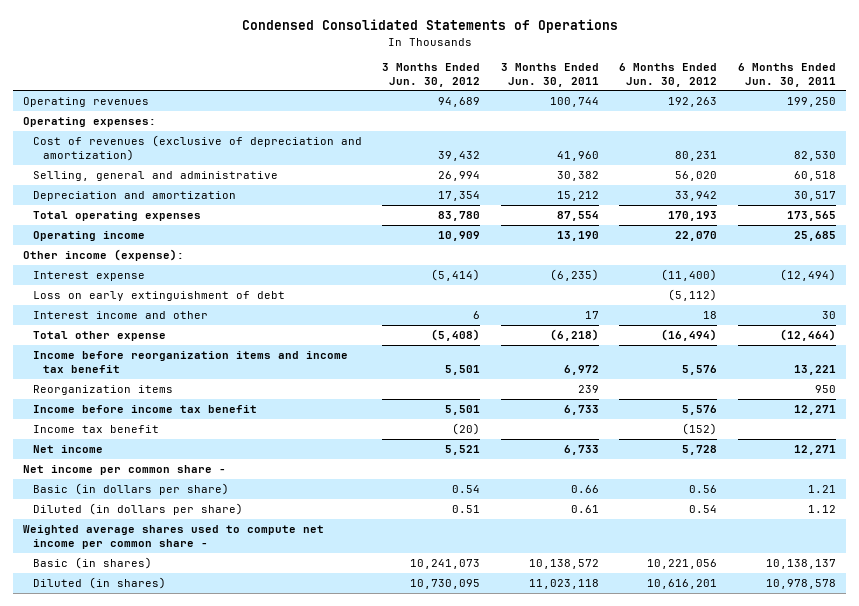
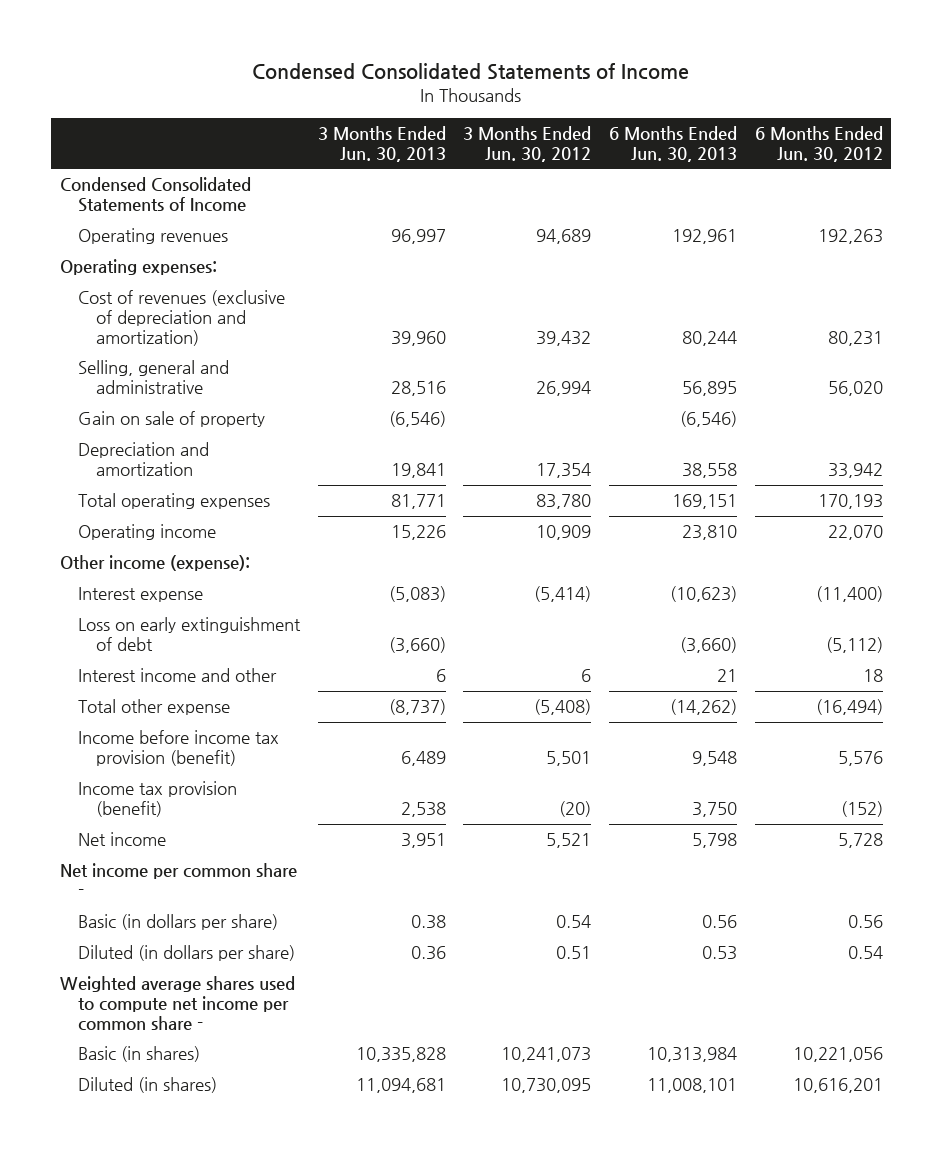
[241,19,618,34] Condensed Consolidated Statements of Operations -> [252,62,690,80] Condensed Consolidated Statements of Income
[500,62,599,87] 3 Months Ended Jun. 30, 2011 -> none
[737,62,836,87] 6 Months Ended Jun. 30, 2011 -> none
none -> [317,126,446,162] 3 Months Ended Jun. 30, 2013
none -> [608,126,737,162] 6 Months Ended Jun. 30, 2013
none -> [60,177,252,213] Condensed Consolidated Statements of Income
none -> [77,411,265,428] Gain on sale of property
[32,351,348,373] Income before reorganization items and income tax benefit -> none
[32,385,173,396] Reorganization items -> none
[32,405,257,414] Income before income tax benefit -> [77,730,279,767] Income before income tax provision (benefit)
[32,425,159,434] Income tax benefit -> [77,781,237,818] Income tax provision (benefit)

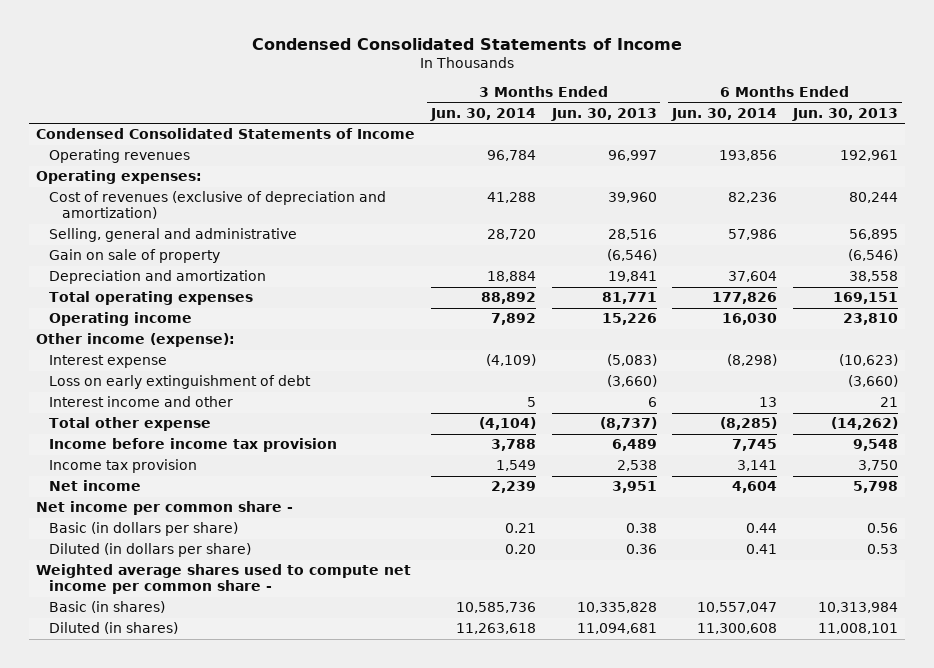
[463,126,592,162] 3 Months Ended Jun. 30, 2012 -> none
[754,126,883,162] 6 Months Ended Jun. 30, 2012 -> none
none -> [429,107,536,121] Jun. 30, 2014
none -> [671,107,778,121] Jun. 30, 2014
[77,730,279,767] Income before income tax provision (benefit) -> [49,438,338,453] Income before income tax provision
[77,781,237,818] Income tax provision (benefit) -> [49,459,198,474] Income tax provision

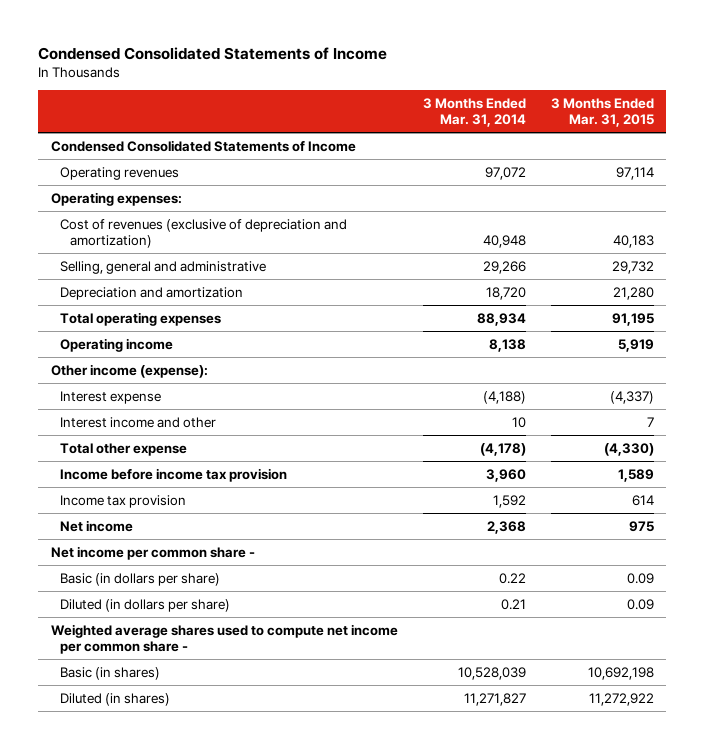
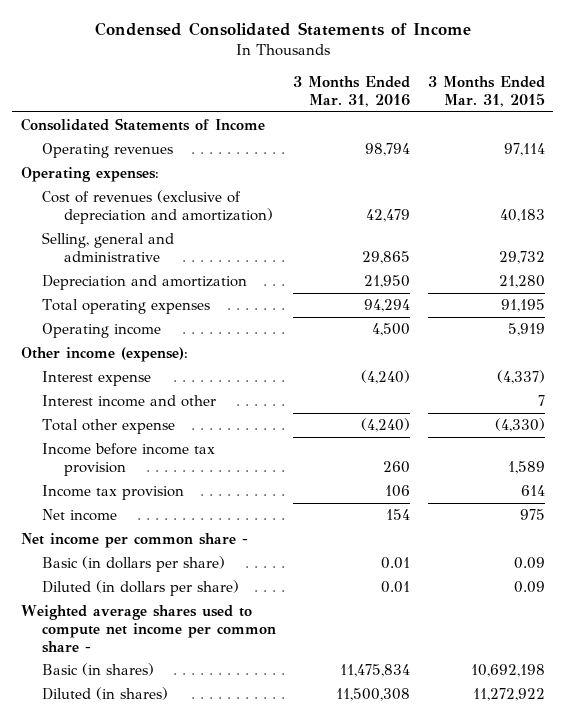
[422,97,526,128] 3 Months Ended Mar. 31, 2014 -> none
none -> [293,76,411,108] 3 Months Ended Mar. 31, 2016
[50,139,356,152] Condensed Consolidated Statements of Income -> [20,117,265,131] Consolidated Statements of Income

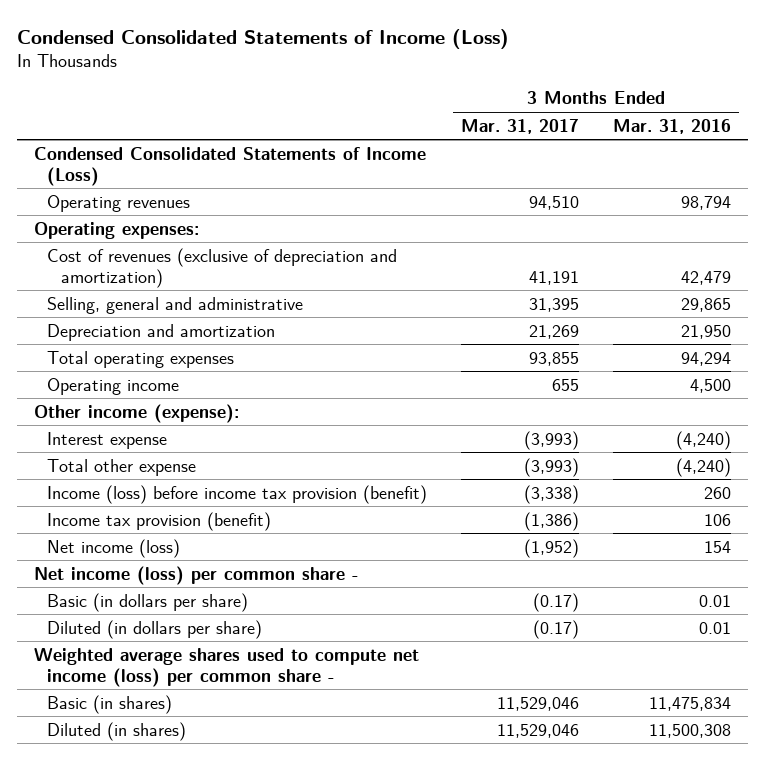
[94,22,471,37] Condensed Consolidated Statements of Income -> [16,28,509,49] Condensed Consolidated Statements of Income (Loss)
[427,76,545,108] 3 Months Ended Mar. 31, 2015 -> none
none -> [461,118,580,134] Mar. 31, 2017
[20,117,265,131] Consolidated Statements of Income -> [33,146,426,186] Condensed Consolidated Statements of Income (Loss)
[42,394,217,407] Interest income and other -> none
[42,442,216,476] Income before income tax provision -> [47,484,428,504] Income (loss) before income tax provision (benefit)
[42,484,185,500] Income tax provision -> [47,511,272,531] Income tax provision (benefit)
[42,508,118,521] Net income -> [47,538,181,558] Net income (loss)
[20,532,248,548] Net income per common share - -> [33,565,359,585] Net income (loss) per common share -
[20,604,277,653] Weighted average shares used to compute net income per common share - -> [33,647,419,687] Weighted average shares used to compute net income (loss) per common share -

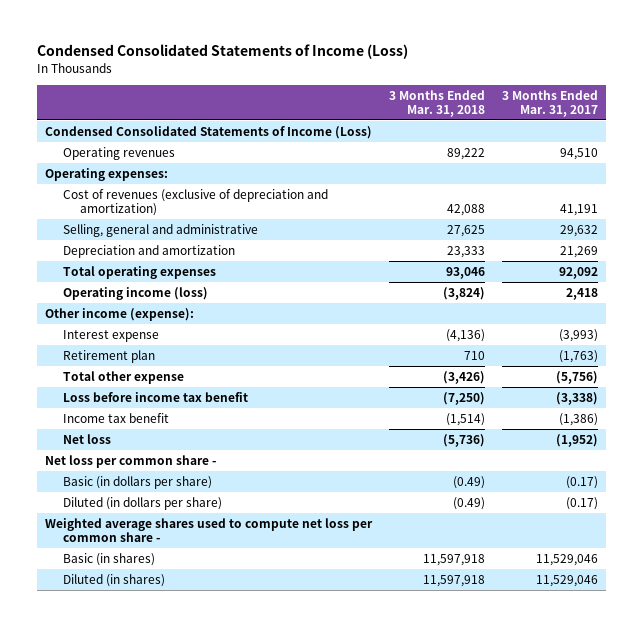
[613,118,732,134] Mar. 31, 2016 -> none
none -> [389,89,486,118] 3 Months Ended Mar. 31, 2018
[529,297,580,312] 31,395 -> [559,224,598,237] 29,632
[529,351,580,366] 93,855 -> [558,266,598,279] 92,092
[47,377,180,395] Operating income -> [62,286,208,300] Operating income (loss)
[552,378,580,391] 655 -> [565,287,598,300] 2,418
none -> [62,349,155,363] Retirement plan
[524,457,580,477] (3,993) -> [555,370,598,384] (5,756)
[47,484,428,504] Income (loss) before income tax provision (benefit) -> [62,391,248,402] Loss before income tax benefit
[47,511,272,531] Income tax provision (benefit) -> [62,412,169,423] Income tax benefit
[47,538,181,558] Net income (loss) -> [62,433,111,444] Net loss
[33,565,359,585] Net income (loss) per common share - -> [45,454,217,468] Net loss per common share -
[33,647,419,687] Weighted average shares used to compute net income (loss) per common share - -> [45,517,374,543] Weighted average shares used to compute net loss per common share -

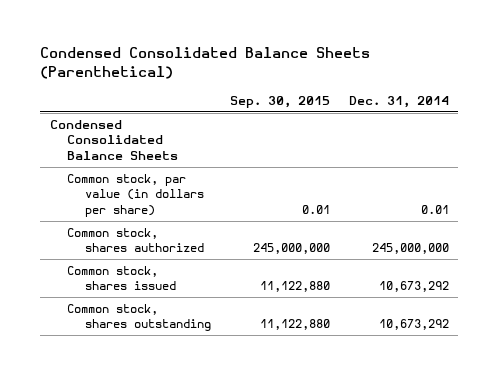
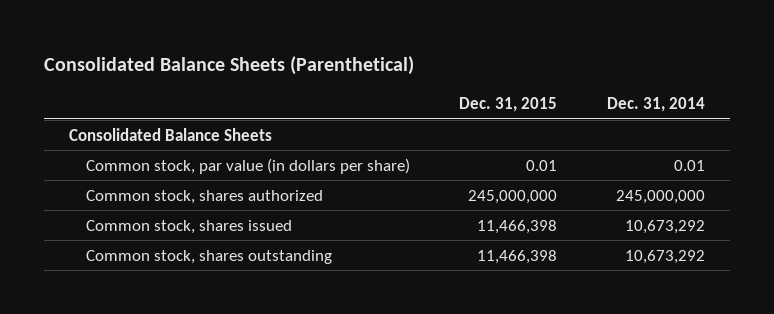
[40,47,371,79] Condensed Consolidated Balance Sheets (Parenthetical) -> [44,55,415,75] Consolidated Balance Sheets (Parenthetical)
[229,95,330,108] Sep. 30, 2015 -> none
none -> [459,96,558,112] Dec. 31, 2015
[49,120,179,160] Condensed Consolidated Balance Sheets -> [69,127,273,141] Consolidated Balance Sheets

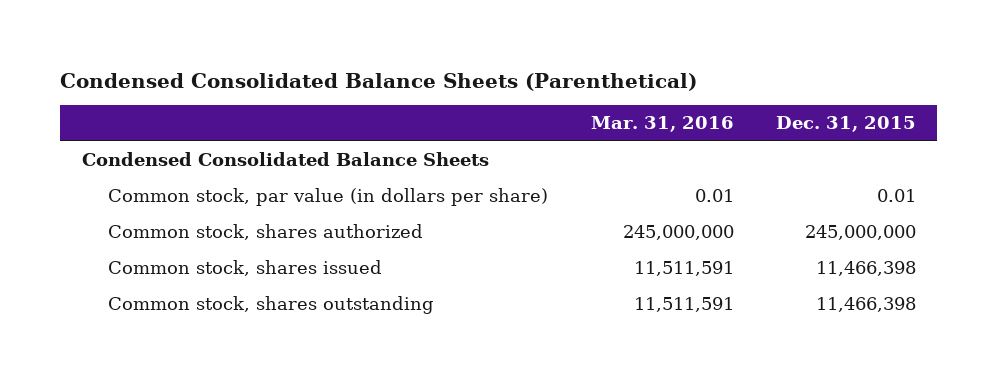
[44,55,415,75] Consolidated Balance Sheets (Parenthetical) -> [60,72,698,91] Condensed Consolidated Balance Sheets (Parenthetical)
[607,96,706,112] Dec. 31, 2014 -> none
none -> [590,116,734,133] Mar. 31, 2016
[69,127,273,141] Consolidated Balance Sheets -> [81,152,489,167] Condensed Consolidated Balance Sheets

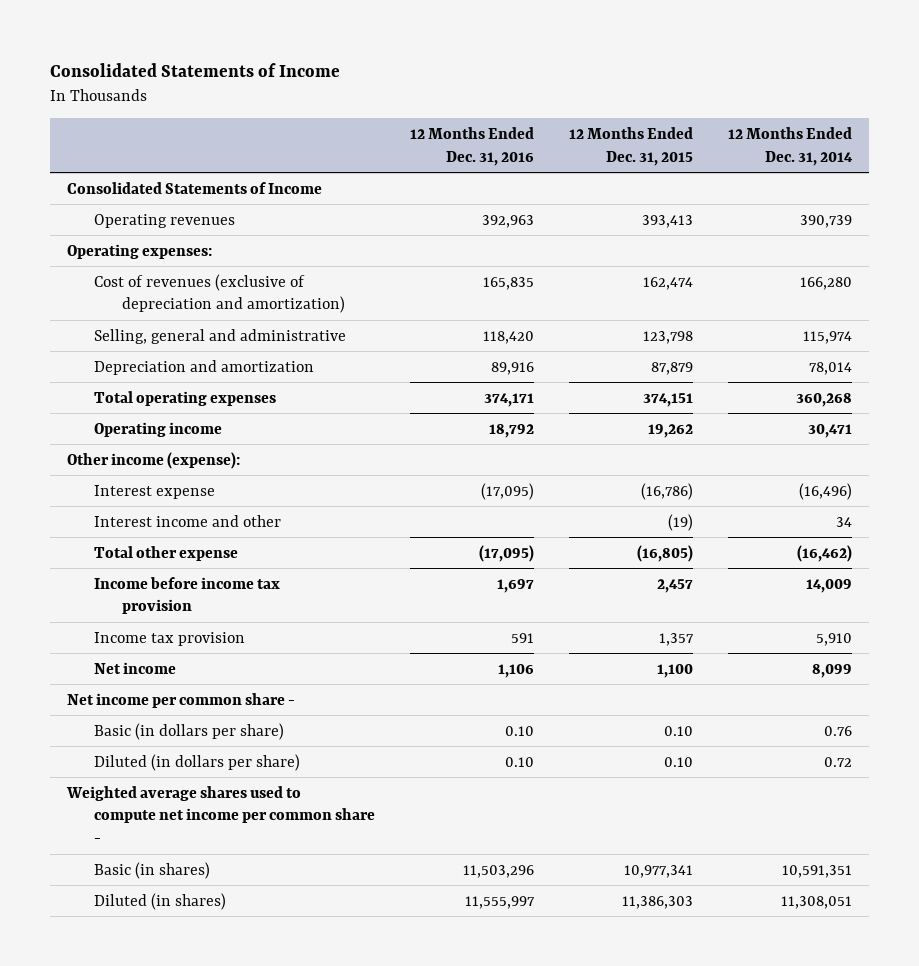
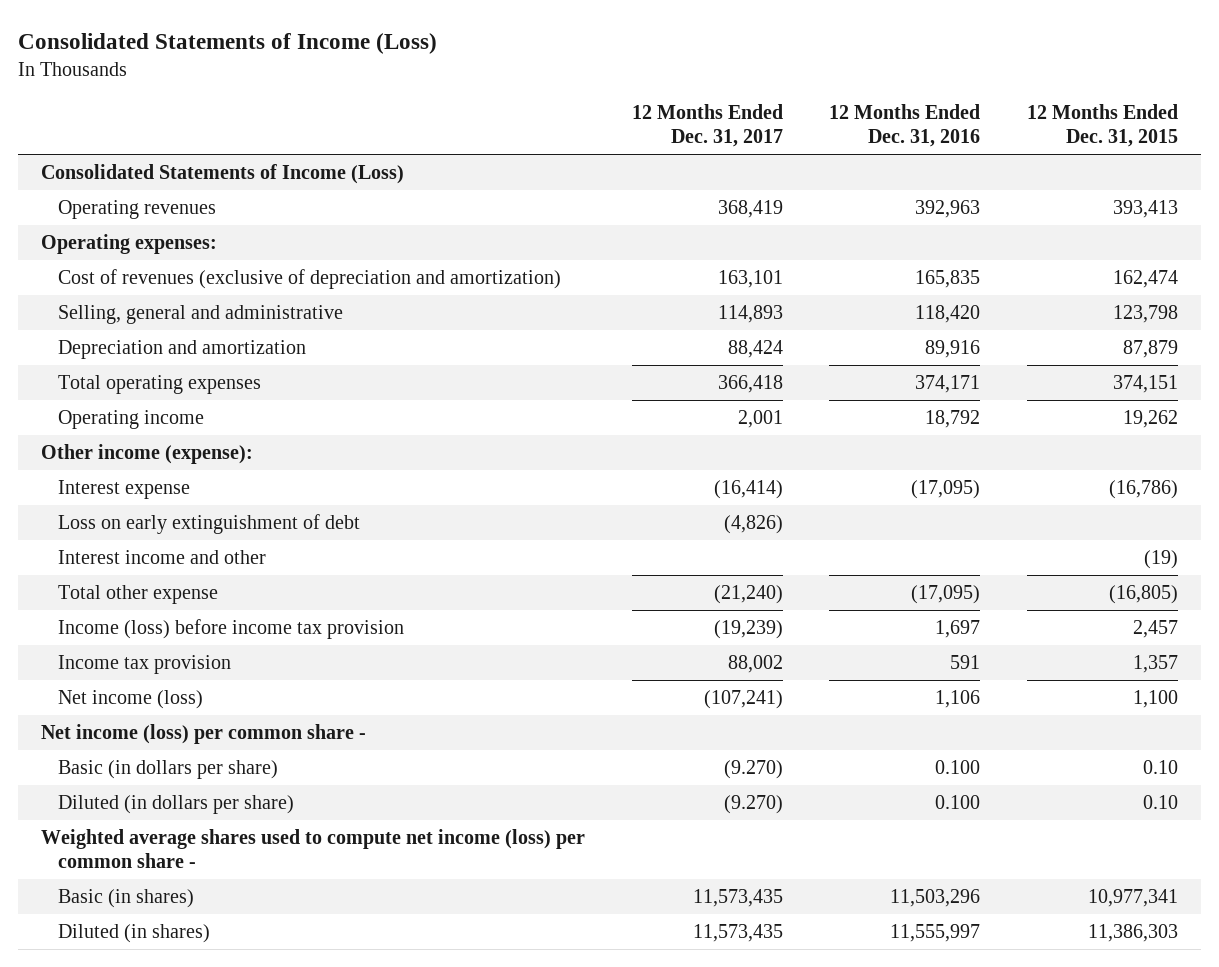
[49,63,340,78] Consolidated Statements of Income -> [18,32,438,54] Consolidated Statements of Income (Loss)
[728,126,854,166] 12 Months Ended Dec. 31, 2014 -> none
none -> [631,104,783,148] 12 Months Ended Dec. 31, 2017
[67,181,323,194] Consolidated Statements of Income -> [41,163,405,184] Consolidated Statements of Income (Loss)
none -> [57,513,360,534] Loss on early extinguishment of debt
[94,576,281,615] Income before income tax provision -> [57,618,404,639] Income (loss) before income tax provision
[94,661,177,674] Net income -> [57,689,203,709] Net income (loss)
[67,692,296,708] Net income per common share - -> [41,723,367,744] Net income (loss) per common share -
[505,725,535,736] 0.10 -> [935,759,981,774] 0.100
[505,756,535,767] 0.10 -> [935,794,981,809] 0.100
[66,785,376,844] Weighted average shares used to compute net income per common share - -> [41,828,586,868] Weighted average shares used to compute net income (loss) per common share -

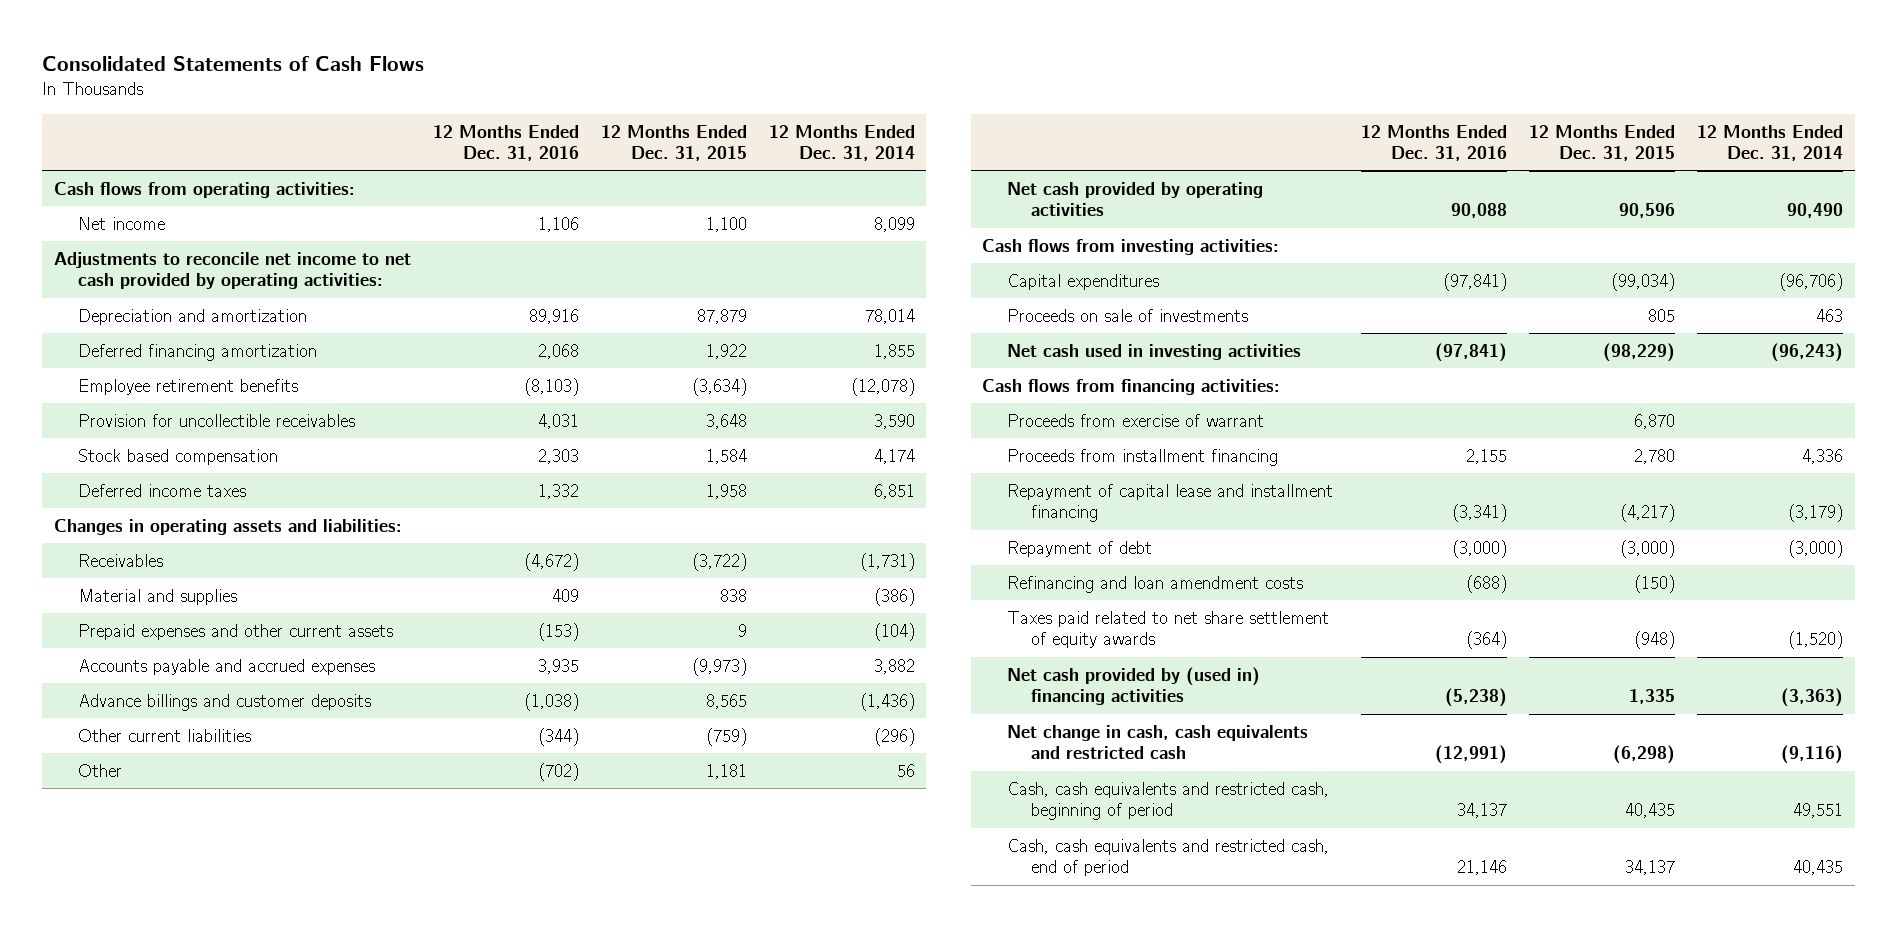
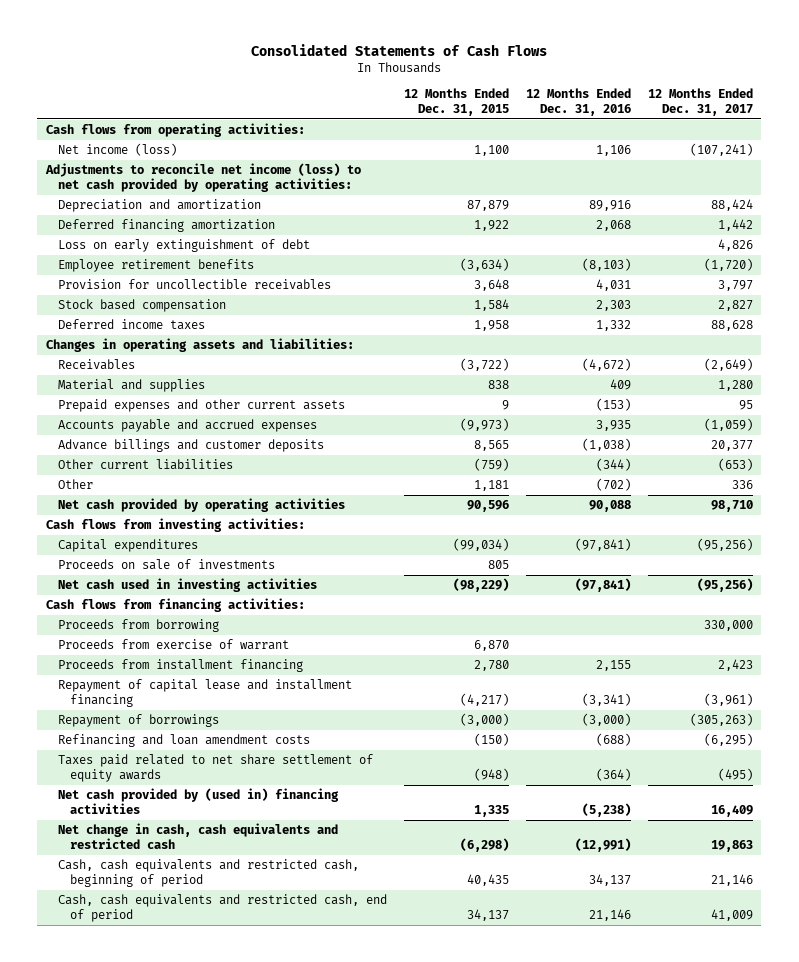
[768,124,915,162] 12 Months Ended Dec. 31, 2014 -> none
none -> [647,88,753,117] 12 Months Ended Dec. 31, 2017
[77,216,165,230] Net income -> [57,143,177,157] Net income (loss)
[53,251,411,290] Adjustments to reconcile net income to net cash provided by operating activities: -> [44,163,361,193] Adjustments to reconcile net income (loss) to net cash provided by operating activities:
none -> [57,239,310,253] Loss on early extinguishment of debt
none -> [57,619,219,633] Proceeds from borrowing
[1006,540,1152,557] Repayment of debt -> [57,714,219,728] Repayment of borrowings

